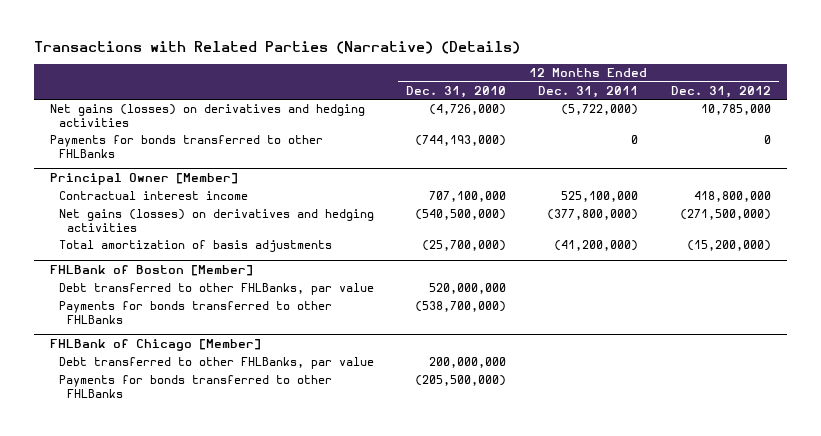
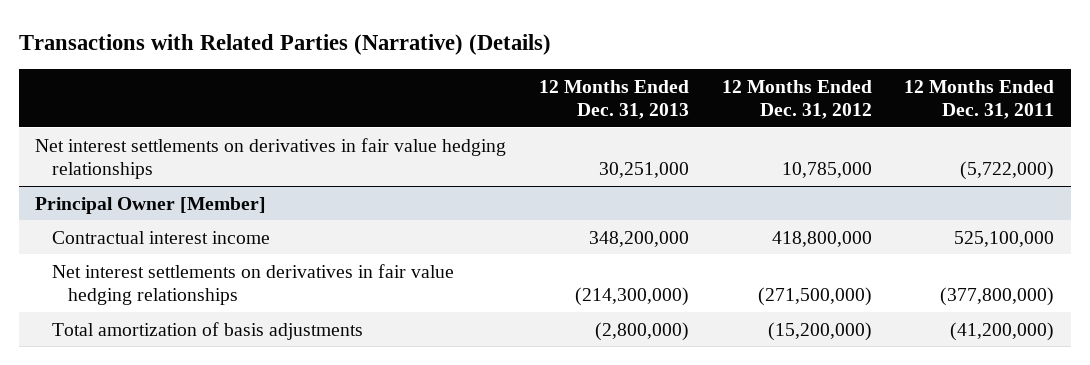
[406,85,507,98] Dec. 31, 2010 -> none
none -> [539,79,690,119] 12 Months Ended Dec. 31, 2013
[50,135,324,159] Payments for bonds transferred to other FHLBanks -> none
[50,104,366,128] Net gains (losses) on derivatives and hedging activities -> [35,137,507,179] Net interest settlements on derivatives in fair value hedging relationships
[58,209,374,233] Net gains (losses) on derivatives and hedging activities -> [51,263,454,305] Net interest settlements on derivatives in fair value hedging relationships
[50,265,254,277] FHLBank of Boston [Member] -> none
[58,283,374,296] Debt transferred to other FHLBanks, par value -> none
[58,301,332,325] Payments for bonds transferred to other FHLBanks -> none
[50,339,262,352] FHLBank of Chicago [Member] -> none
[58,357,374,370] Debt transferred to other FHLBanks, par value -> none
[58,375,332,399] Payments for bonds transferred to other FHLBanks -> none

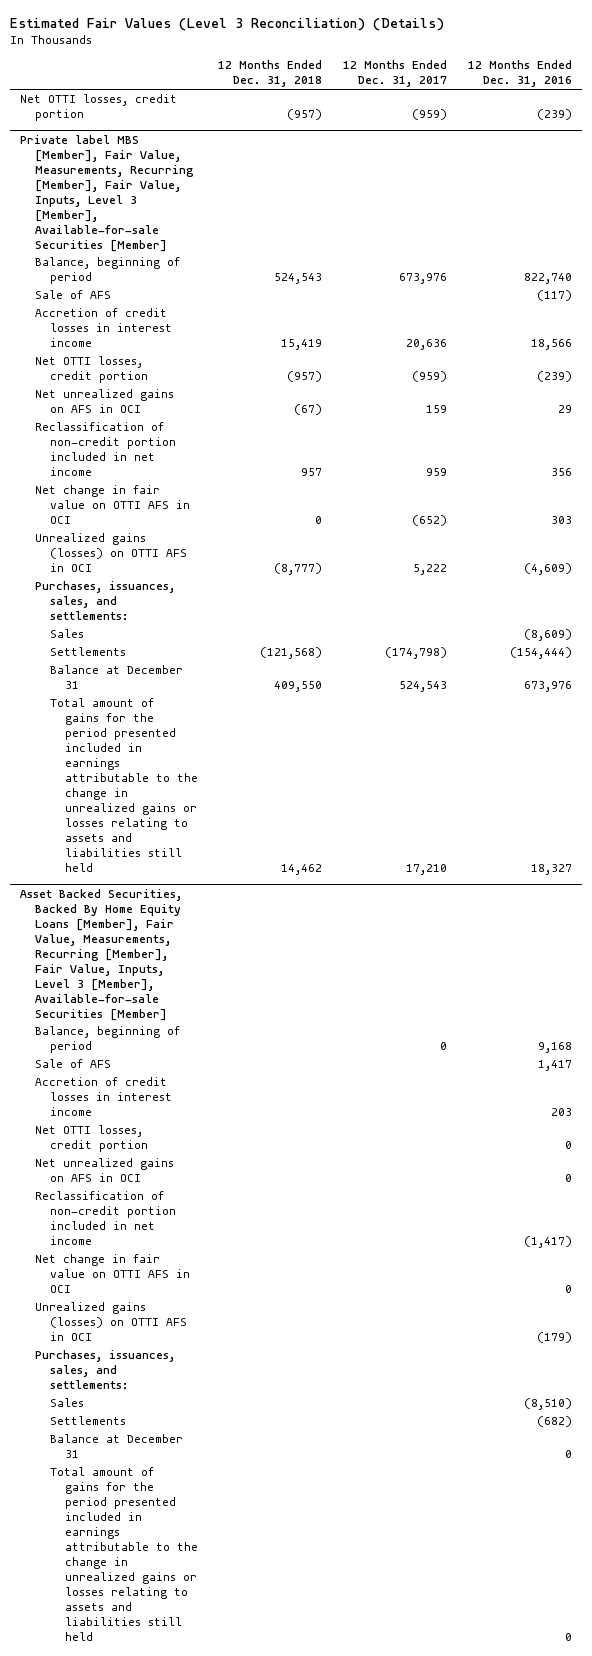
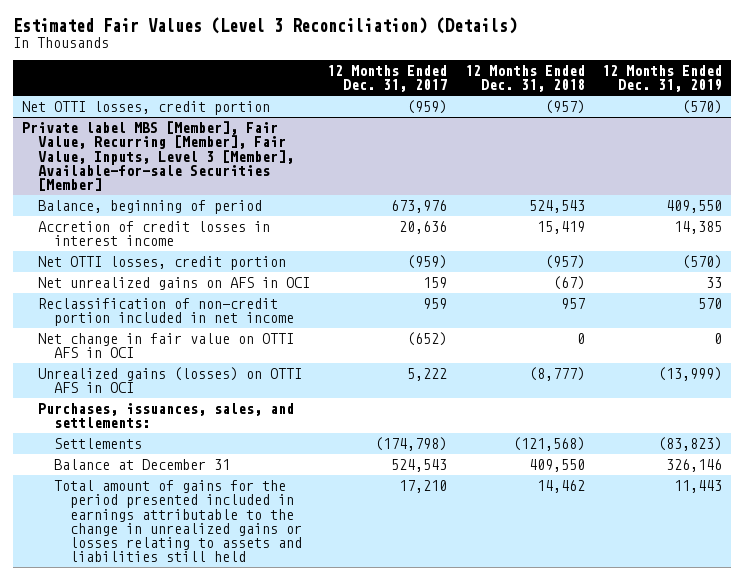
[468,60,573,88] 12 Months Ended Dec. 31, 2016 -> none
none -> [602,65,723,93] 12 Months Ended Dec. 31, 2019
[19,134,194,252] Private label MBS [Member], Fair Value, Measurements, Recurring [Member], Fair Value, Inputs, Level 3 [Member], Available-for-sale Securities [Member] -> [21,120,294,192] Private label MBS [Member], Fair Value, Recurring [Member], Fair Value, Inputs, Level 3 [Member], Available-for-sale Securities [Member]
[34,290,111,300] Sale of AFS -> none
[49,629,84,639] Sales -> none
[19,888,182,1021] Asset Backed Securities, Backed By Home Equity Loans [Member], Fair Value, Measurements, Recurring [Member], Fair Value, Inputs, Level 3 [Member], Available-for-sale Securities [Member] -> none
[34,1026,180,1054] Balance, beginning of period -> none
[34,1059,111,1069] Sale of AFS -> none
[34,1077,172,1117] Accretion of credit losses in interest income -> none
[34,1125,148,1153] Net OTTI losses, credit portion -> none
[34,1158,174,1183] Net unrealized gains on AFS in OCI -> none
[34,1191,176,1246] Reclassification of non-credit portion included in net income -> none
[34,1254,190,1294] Net change in fair value on OTTI AFS in OCI -> none
[34,1302,187,1342] Unrealized gains (losses) on OTTI AFS in OCI -> none
[34,1350,175,1390] Purchases, issuances, sales, and settlements: -> none
[49,1398,84,1408] Sales -> none
[49,1416,126,1426] Settlements -> none
[49,1434,183,1459] Balance at December 31 -> none
[49,1467,198,1642] Total amount of gains for the period presented included in earnings attributable to the change in unrealized gains or losses relating to assets and liabilities still held -> none

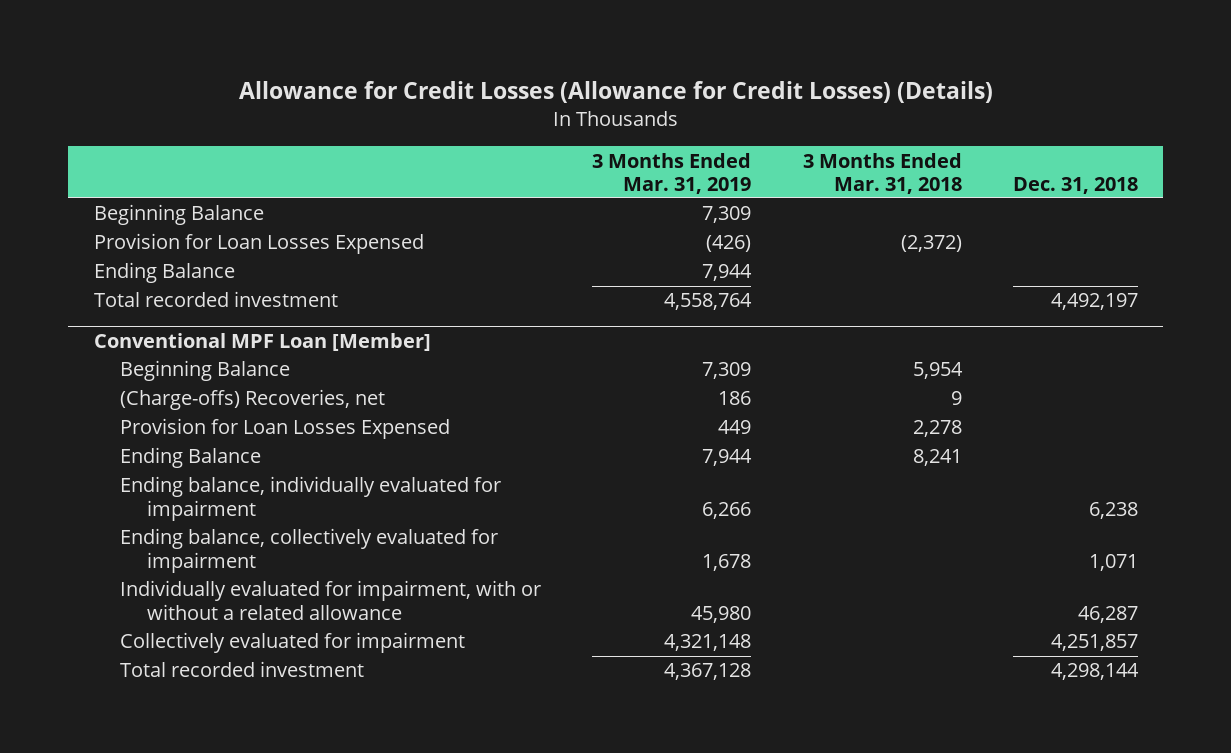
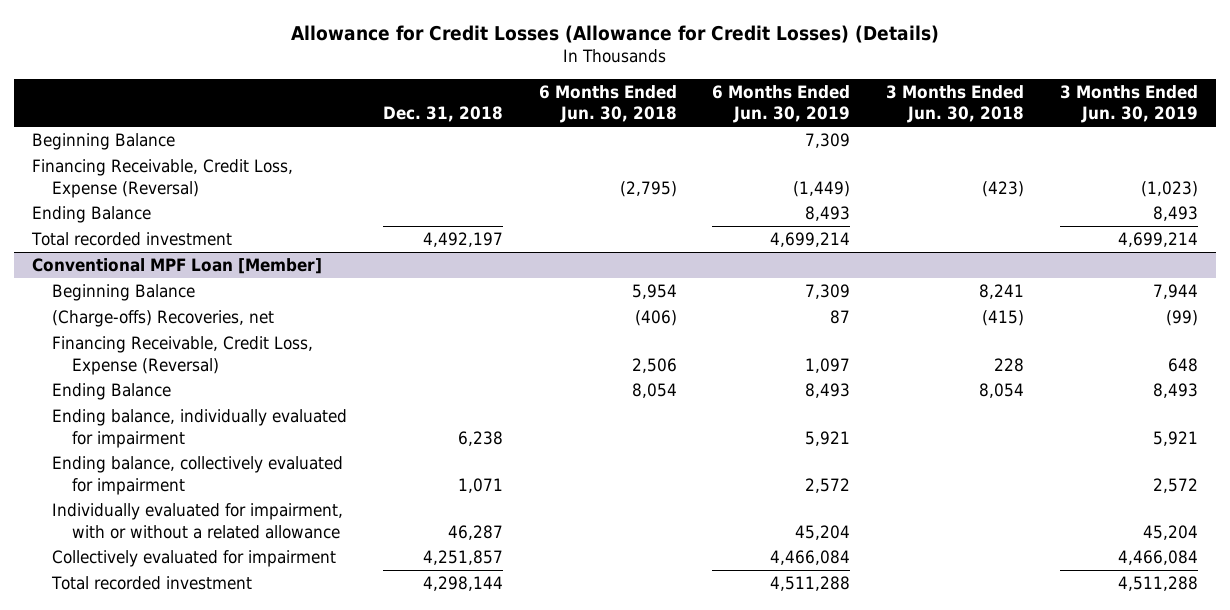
[592,152,752,194] 3 Months Ended Mar. 31, 2019 -> none
[802,152,962,194] 3 Months Ended Mar. 31, 2018 -> none
none -> [538,84,677,124] 6 Months Ended Jun. 30, 2018
none -> [712,84,851,124] 6 Months Ended Jun. 30, 2019
none -> [886,84,1025,124] 3 Months Ended Jun. 30, 2018
none -> [1060,84,1199,124] 3 Months Ended Jun. 30, 2019
[93,233,424,255] Provision for Loan Losses Expensed -> [31,158,293,198] Financing Receivable, Credit Loss, Expense (Reversal)
[120,418,451,440] Provision for Loan Losses Expensed -> [51,335,313,375] Financing Receivable, Credit Loss, Expense (Reversal)

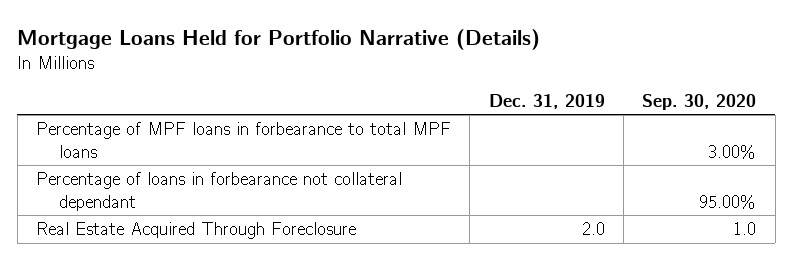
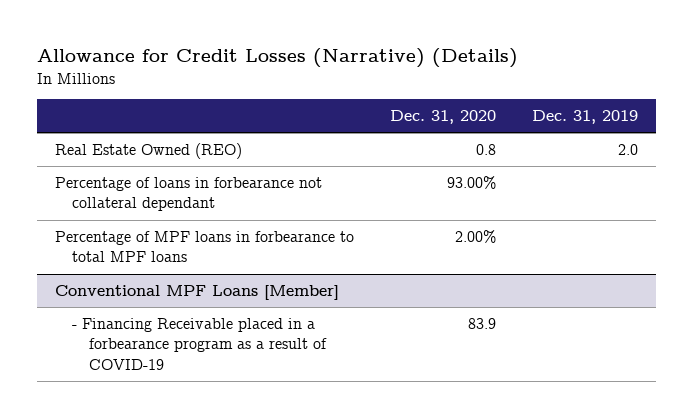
[17,28,541,50] Mortgage Loans Held for Portfolio Narrative (Details) -> [37,48,519,69] Allowance for Credit Losses (Narrative) (Details)
[642,93,757,110] Sep. 30, 2020 -> none
none -> [390,110,497,125] Dec. 31, 2020
none -> [55,143,243,160] Real Estate Owned (REO)
[36,221,357,239] Real Estate Acquired Through Foreclosure -> none
[36,121,452,158] Percentage of MPF loans in forbearance to total MPF loans -> [55,231,355,263] Percentage of MPF loans in forbearance to total MPF loans
none -> [55,285,340,301] Conventional MPF Loans [Member]
none -> [72,318,327,370] - Financing Receivable placed in a forbearance program as a result of COVID-19

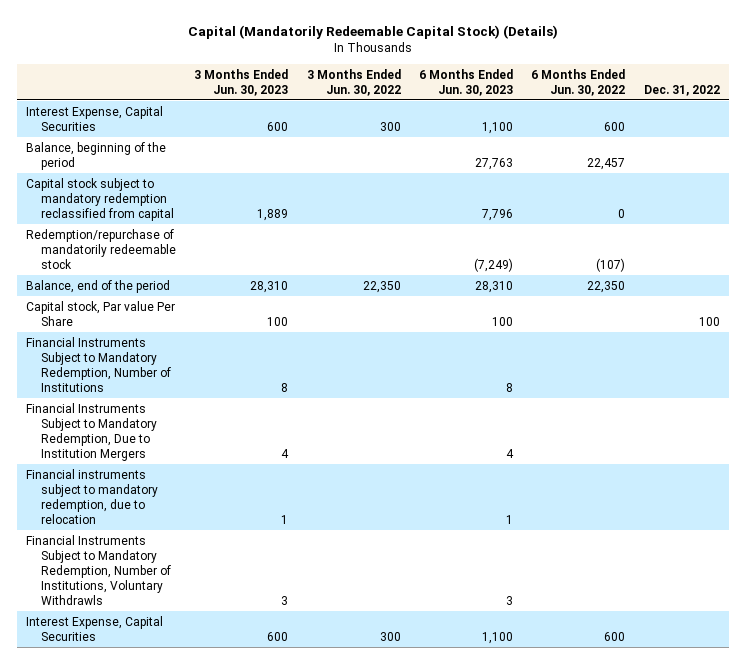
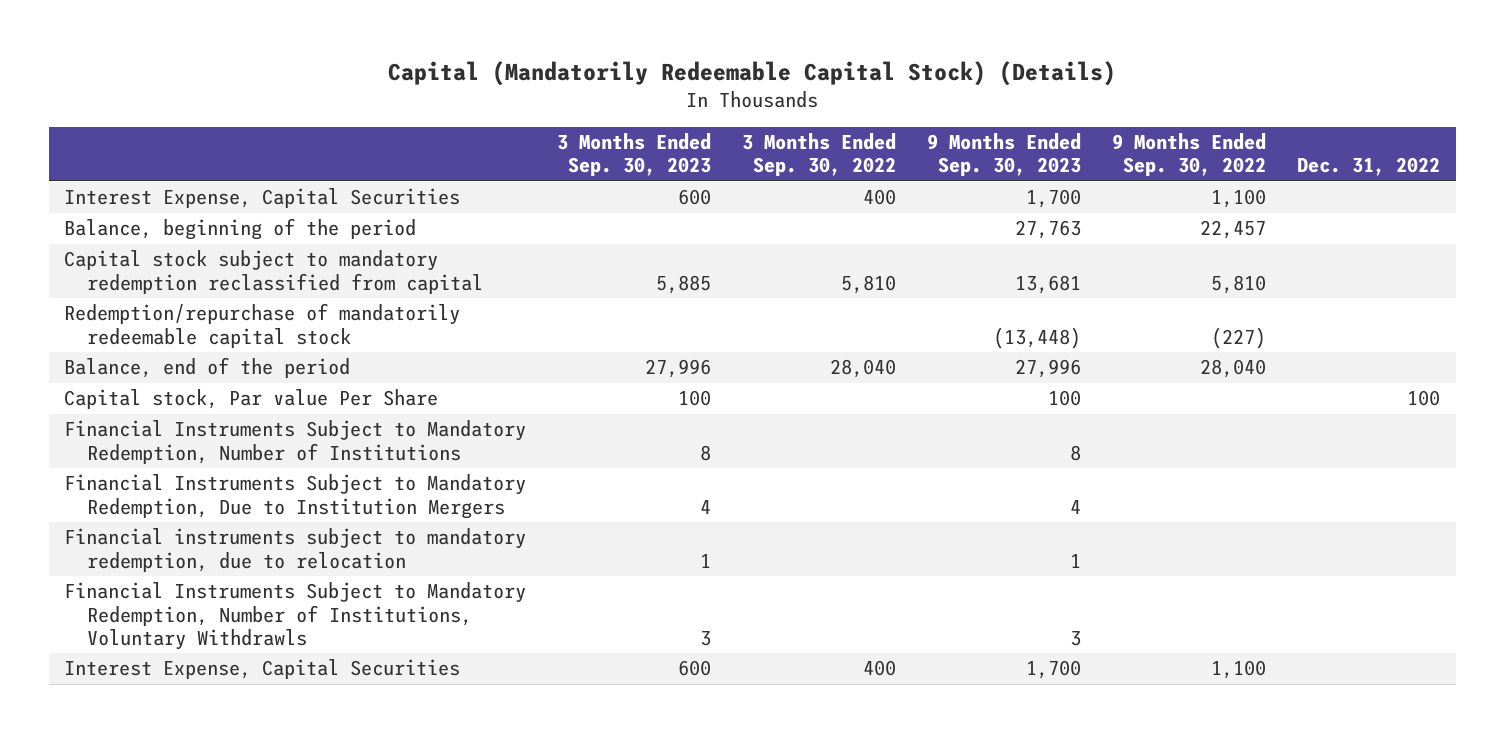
[194,68,289,96] 3 Months Ended Jun. 30, 2023 -> none
[306,68,401,96] 3 Months Ended Jun. 30, 2022 -> none
[419,68,514,96] 6 Months Ended Jun. 30, 2023 -> none
[531,68,626,96] 6 Months Ended Jun. 30, 2022 -> none
none -> [557,132,712,177] 3 Months Ended Sep. 30, 2023
none -> [742,132,897,177] 3 Months Ended Sep. 30, 2022
none -> [927,132,1082,177] 9 Months Ended Sep. 30, 2023
none -> [1112,132,1267,177] 9 Months Ended Sep. 30, 2022
[26,228,176,269] Redemption/repurchase of mandatorily redeemable stock -> [64,303,461,348] Redemption/repurchase of mandatorily redeemable capital stock

